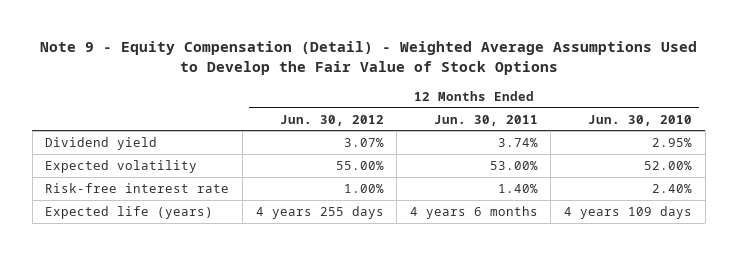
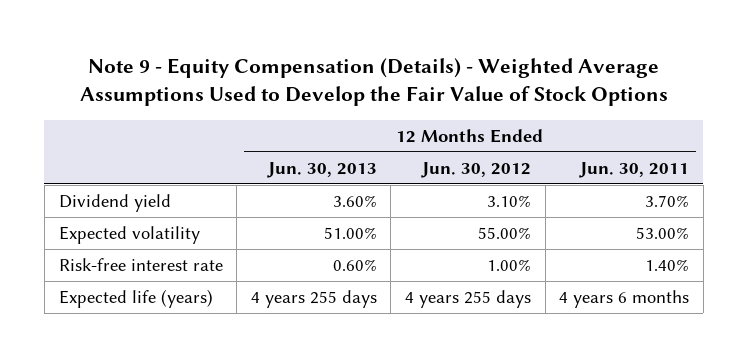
[39,41,697,75] Note 9 - Equity Compensation (Detail) - Weighted Average Assumptions Used to Develop the Fair Value of Stock Options -> [79,57,668,107] Note 9 - Equity Compensation (Details) - Weighted Average Assumptions Used to Develop the Fair Value of Stock Options
[588,114,693,126] Jun. 30, 2010 -> none
none -> [266,161,377,178] Jun. 30, 2013
[343,138,384,148] 3.07% -> [487,194,532,207] 3.10%
[497,138,538,148] 3.74% -> [645,194,690,207] 3.70%

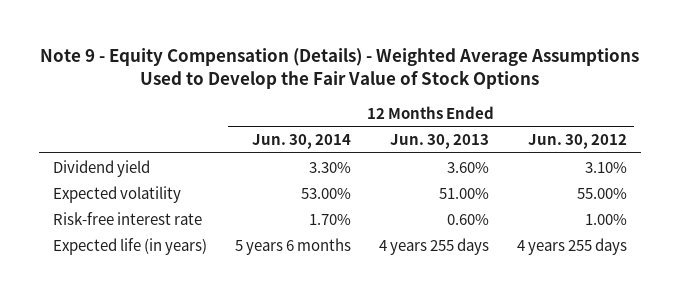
[579,161,690,178] Jun. 30, 2011 -> none
none -> [251,133,351,149] Jun. 30, 2014
[58,288,213,308] Expected life (years) -> [52,237,207,255] Expected life (in years)

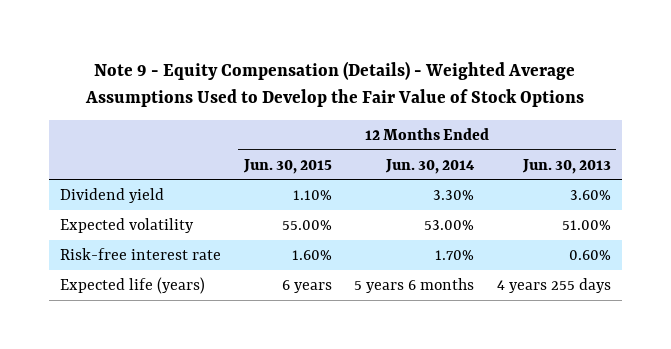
[527,133,627,149] Jun. 30, 2012 -> none
none -> [242,158,332,174] Jun. 30, 2015
[52,237,207,255] Expected life (in years) -> [60,276,206,294] Expected life (years)

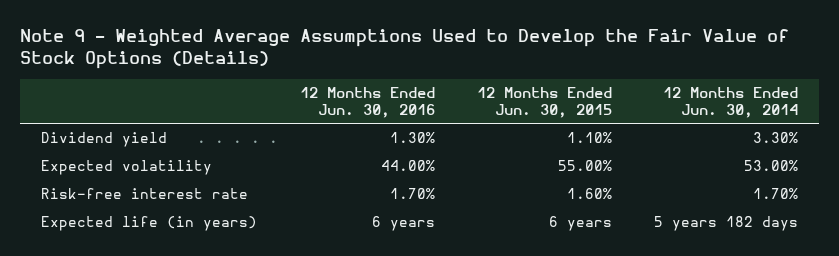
[85,60,585,107] Note 9 - Equity Compensation (Details) - Weighted Average Assumptions Used to Develop the Fair Value of Stock Options -> [20,29,790,70] Note 9 - Weighted Average Assumptions Used to Develop the Fair Value of Stock Options (Details)
[521,158,611,174] Jun. 30, 2013 -> none
none -> [299,86,435,118] 12 Months Ended Jun. 30, 2016
[60,276,206,294] Expected life (years) -> [41,216,258,232] Expected life (in years)
[354,277,475,293] 5 years 6 months -> [654,216,799,232] 5 years 182 days

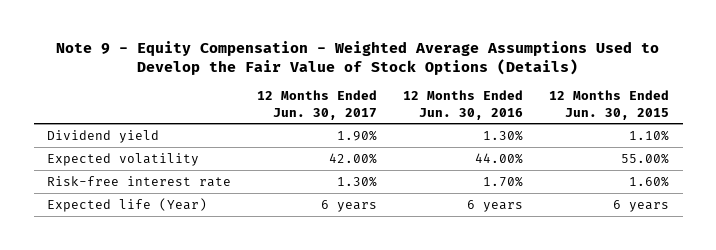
[20,29,790,70] Note 9 - Weighted Average Assumptions Used to Develop the Fair Value of Stock Options (Details) -> [56,40,660,76] Note 9 - Equity Compensation - Weighted Average Assumptions Used to Develop the Fair Value of Stock Options (Details)
[663,86,799,118] 12 Months Ended Jun. 30, 2014 -> none
none -> [256,90,377,120] 12 Months Ended Jun. 30, 2017
[41,216,258,232] Expected life (in years) -> [46,197,207,212] Expected life (Year)

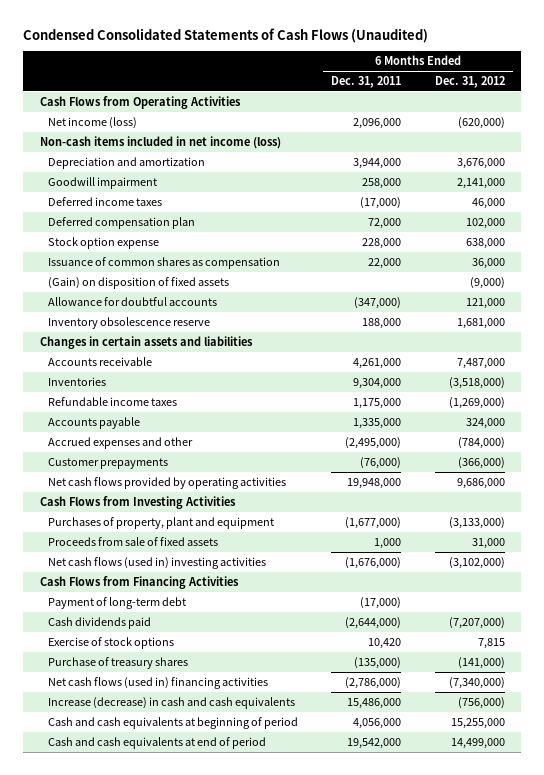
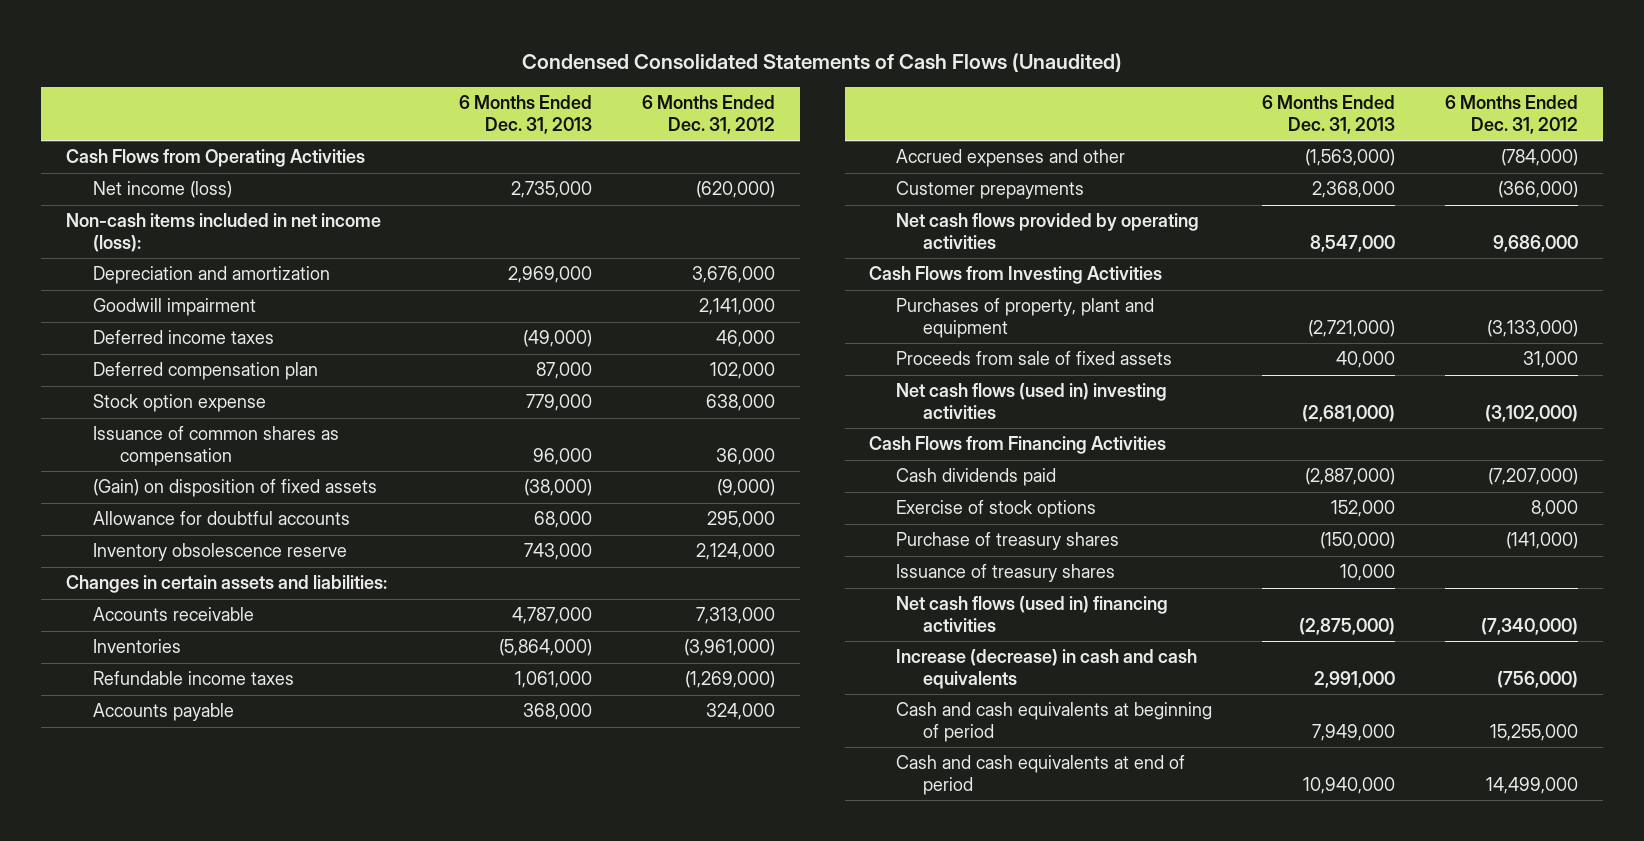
[331,76,402,89] Dec. 31, 2011 -> none
none -> [458,95,592,135] 6 Months Ended Dec. 31, 2013
[39,135,281,149] Non-cash items included in net income (loss) -> [66,213,382,253] Non-cash items included in net income (loss):
[465,297,505,309] 121,000 -> [706,511,775,529] 295,000
[456,317,505,329] 1,681,000 -> [695,543,775,561] 2,124,000
[39,335,253,349] Changes in certain assets and liabilities -> [66,575,388,594] Changes in certain assets and liabilities:
[456,357,505,369] 7,487,000 -> [695,607,775,625] 7,313,000
[448,376,505,389] (3,518,000) -> [683,639,775,657] (3,961,000)
[47,596,186,609] Payment of long-term debt -> none
[477,637,505,649] 7,815 -> [1531,500,1579,518] 8,000
none -> [896,564,1116,583] Issuance of treasury shares

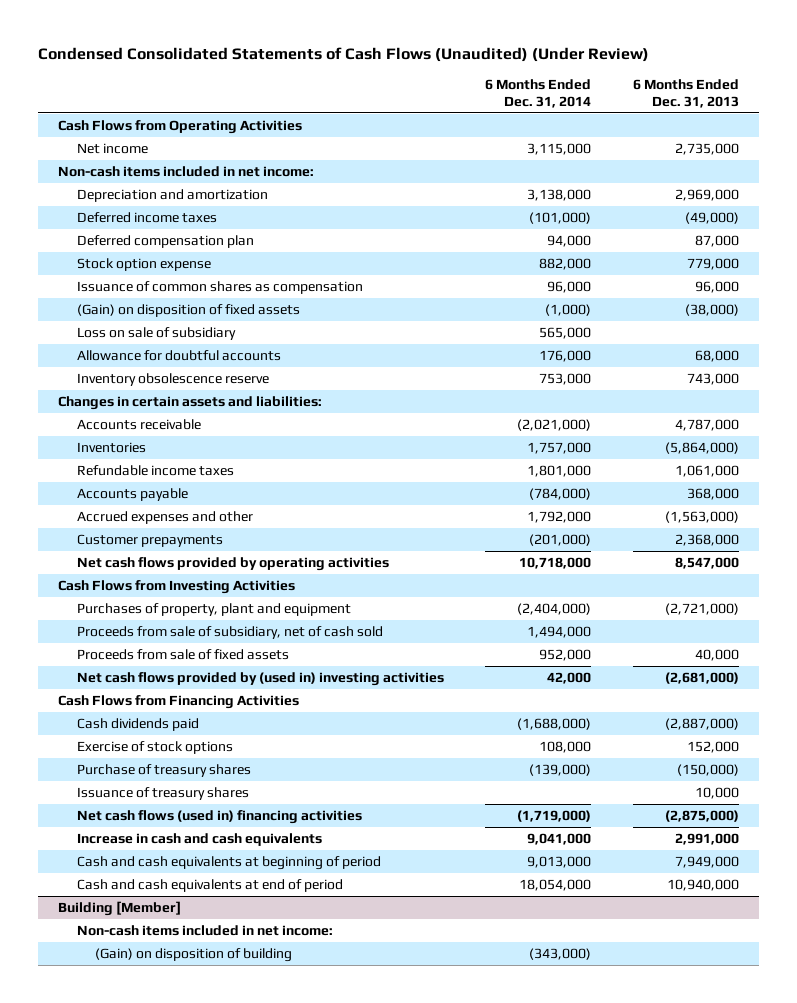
[522,53,1123,73] Condensed Consolidated Statements of Cash Flows (Unaudited) -> [37,47,649,63] Condensed Consolidated Statements of Cash Flows (Unaudited) (Under Review)
[641,95,775,135] 6 Months Ended Dec. 31, 2012 -> none
none -> [485,78,592,108] 6 Months Ended Dec. 31, 2014
[93,181,233,199] Net income (loss) -> [76,142,148,154] Net income
[66,213,382,253] Non-cash items included in net income (loss): -> [58,165,315,177] Non-cash items included in net income:
[93,298,257,317] Goodwill impairment -> none
none -> [76,326,236,340] Loss on sale of subsidiary
none -> [76,625,383,639] Proceeds from sale of subsidiary, net of cash sold
[896,383,1168,420] Net cash flows (used in) investing activities -> [76,671,444,686] Net cash flows provided by (used in) investing activities
[896,649,1198,690] Increase (decrease) in cash and cash equivalents -> [76,832,322,846] Increase in cash and cash equivalents
none -> [58,900,182,916] Building [Member]
none -> [76,924,333,936] Non-cash items included in net income:
none -> [95,947,293,962] (Gain) on disposition of building

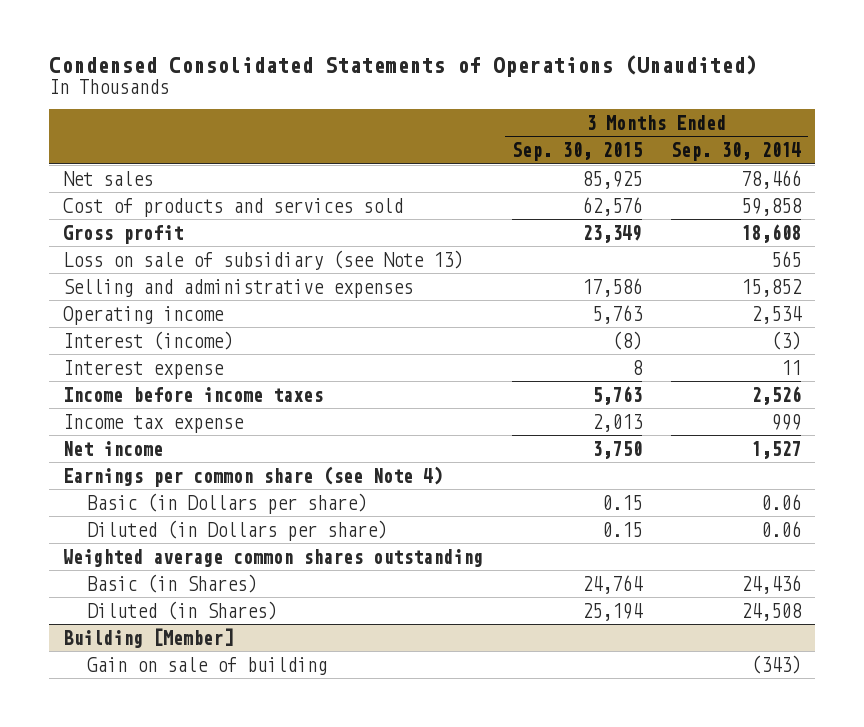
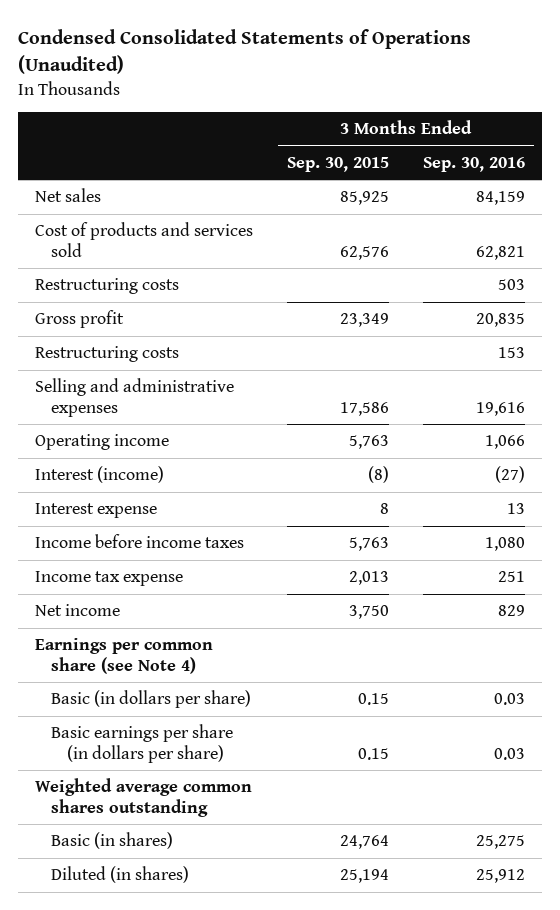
[670,142,801,162] Sep. 30, 2014 -> none
none -> [423,156,526,172] Sep. 30, 2016
none -> [34,278,179,295] Restructuring costs
[63,249,464,270] Loss on sale of subsidiary (see Note 13) -> none
none -> [34,346,179,363] Restructuring costs
[87,492,368,514] Basic (in Dollars per share) -> [50,690,251,709] Basic (in dollars per share)
[87,519,388,541] Diluted (in Dollars per share) -> [50,724,233,763] Basic earnings per share (in dollars per share)
[63,627,234,648] Building [Member] -> none
[87,656,328,675] Gain on sale of building -> none
[87,573,258,593] Basic (in Shares) -> [50,832,173,850] Basic (in shares)
[87,600,278,620] Diluted (in Shares) -> [50,866,189,884] Diluted (in shares)

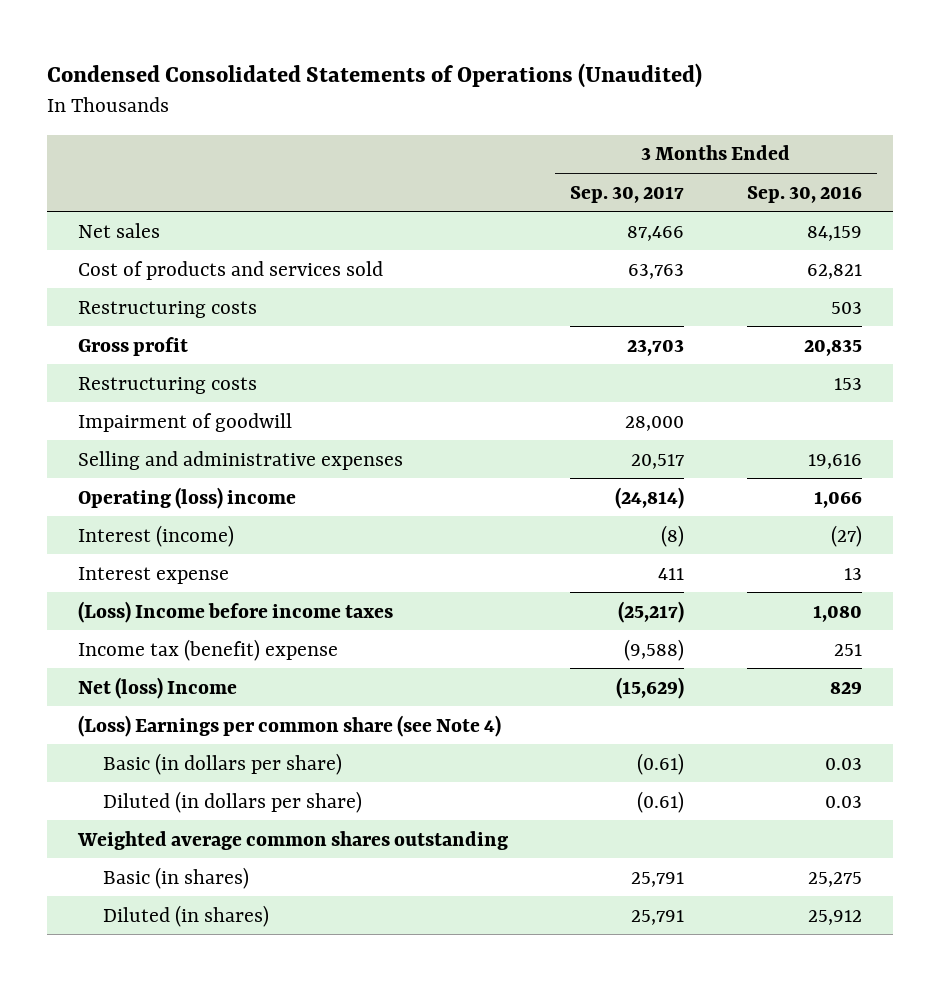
[286,156,389,172] Sep. 30, 2015 -> none
none -> [570,185,685,203] Sep. 30, 2017
none -> [77,412,292,432] Impairment of goodwill
[34,434,169,451] Operating income -> [77,486,296,509] Operating (loss) income
[34,534,244,549] Income before income taxes -> [77,600,393,623] (Loss) Income before income taxes
[34,571,183,587] Income tax expense -> [77,638,338,661] Income tax (benefit) expense
[34,604,120,617] Net income -> [77,676,237,699] Net (loss) Income
[34,638,213,674] Earnings per common share (see Note 4) -> [77,714,501,737] (Loss) Earnings per common share (see Note 4)
[50,724,233,763] Basic earnings per share (in dollars per share) -> [102,790,362,813] Diluted (in dollars per share)

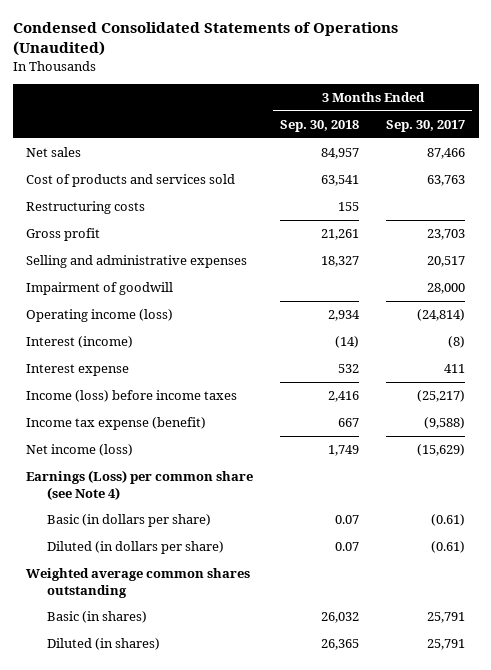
[746,185,862,203] Sep. 30, 2016 -> none
none -> [280,119,360,132] Sep. 30, 2018
[77,376,257,394] Restructuring costs -> none
[77,412,292,432] Impairment of goodwill -> [26,282,174,296] Impairment of goodwill
[77,486,296,509] Operating (loss) income -> [26,309,174,323] Operating income (loss)
[77,600,393,623] (Loss) Income before income taxes -> [26,390,238,403] Income (loss) before income taxes
[77,638,338,661] Income tax (benefit) expense -> [26,417,207,431] Income tax expense (benefit)
[77,676,237,699] Net (loss) Income -> [26,444,134,457] Net income (loss)
[77,714,501,737] (Loss) Earnings per common share (see Note 4) -> [26,470,254,500] Earnings (Loss) per common share (see Note 4)

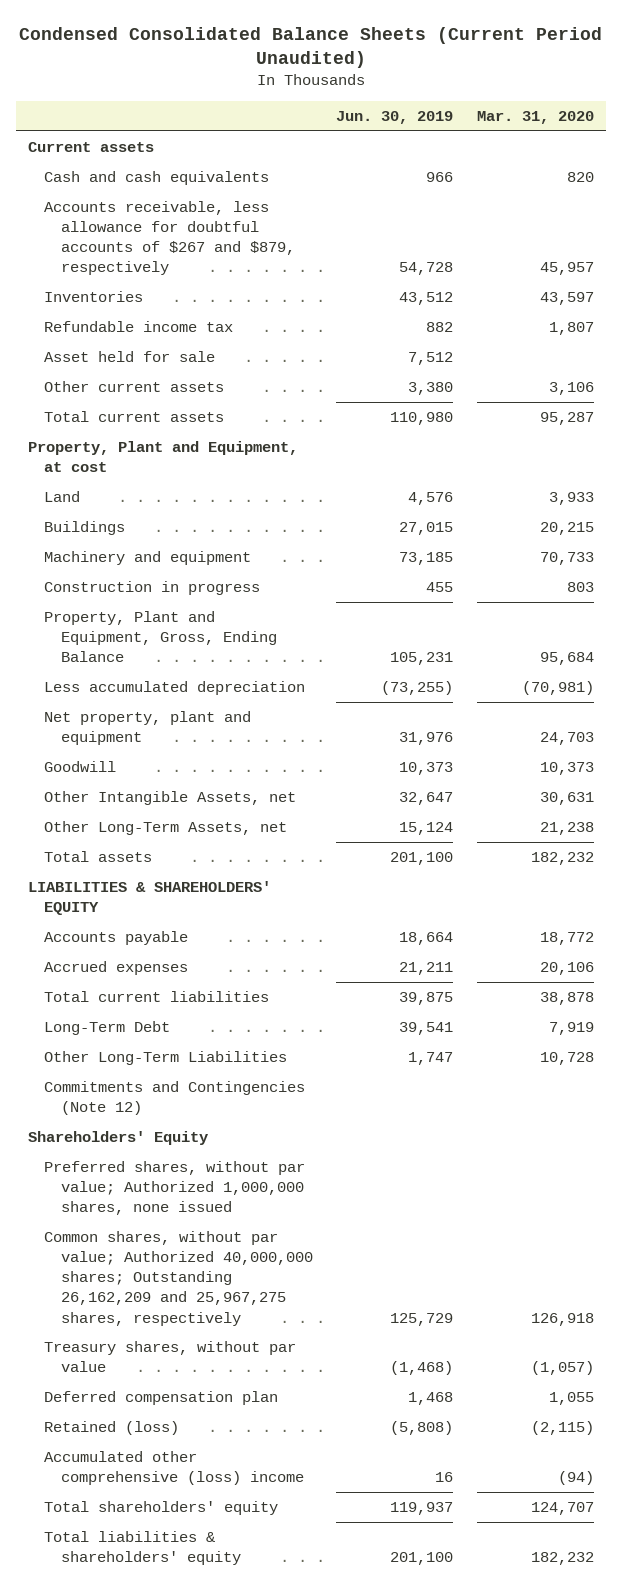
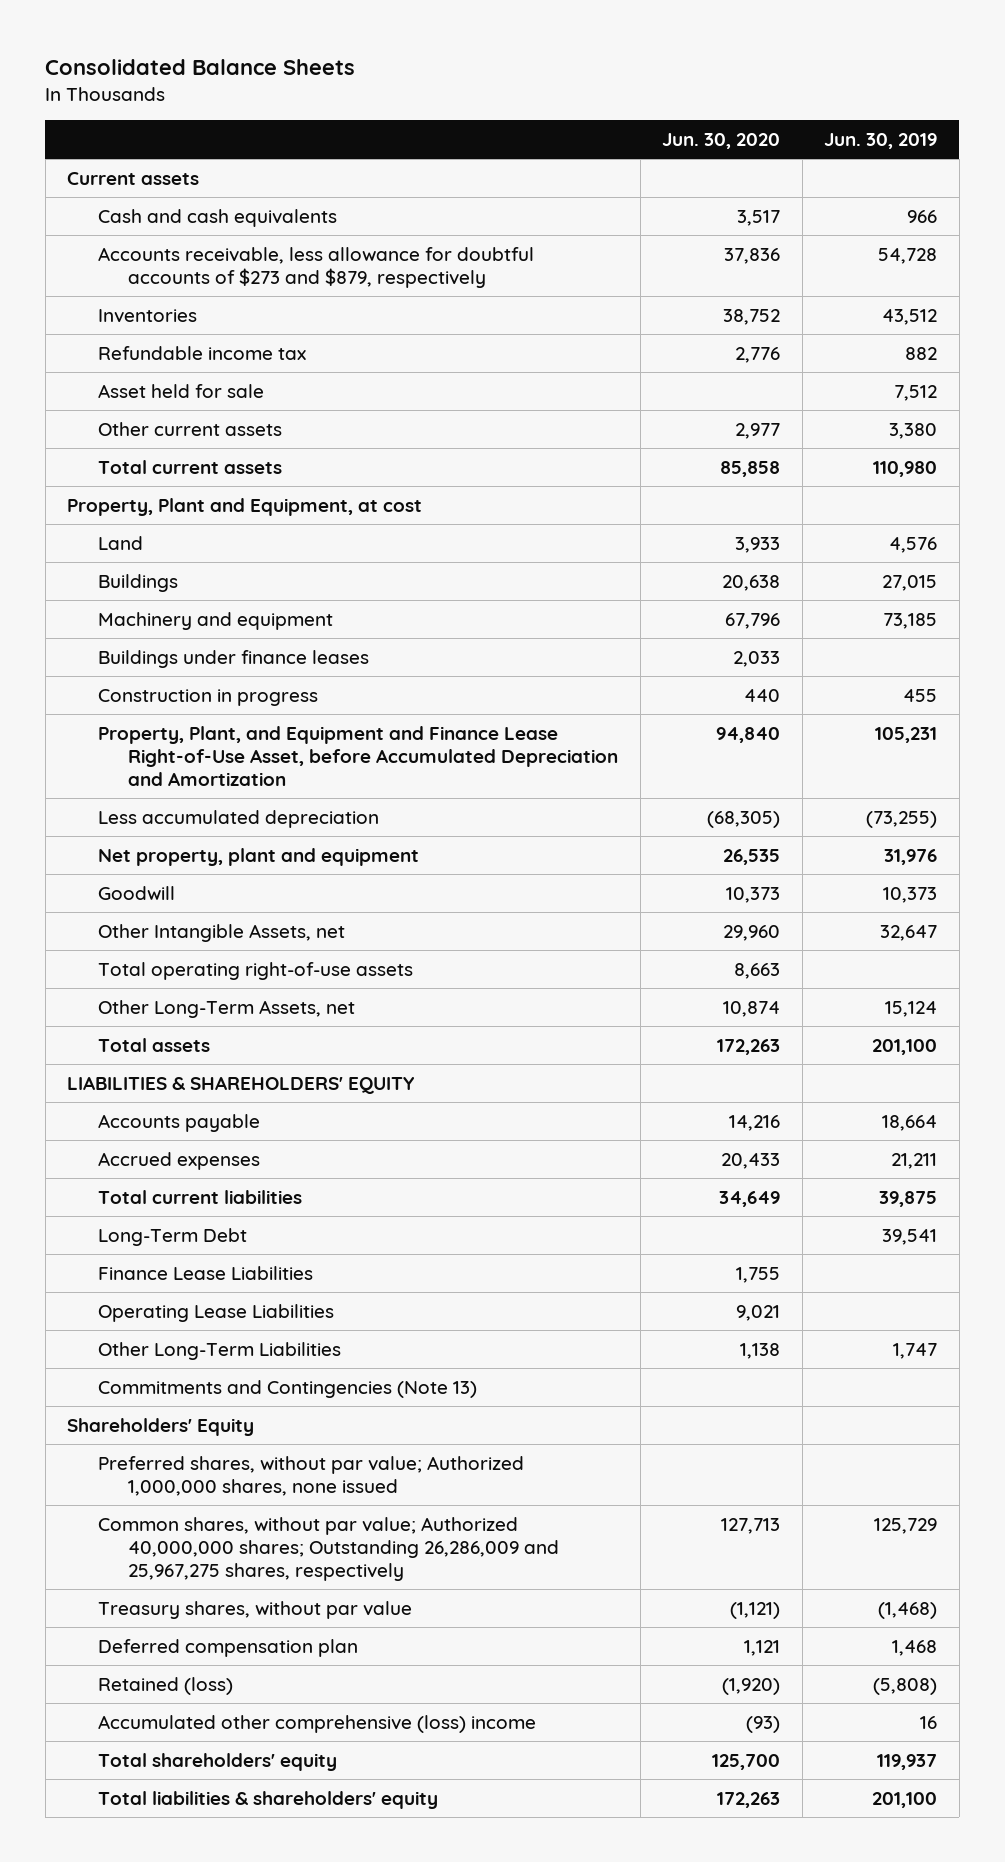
[18,27,602,69] Condensed Consolidated Balance Sheets (Current Period Unaudited) -> [45,59,356,76] Consolidated Balance Sheets
[476,110,594,124] Mar. 31, 2020 -> none
none -> [662,133,781,150] Jun. 30, 2020
[44,201,295,276] Accounts receivable, less allowance for doubtful accounts of $267 and $879, respectively -> [97,246,534,288] Accounts receivable, less allowance for doubtful accounts of $273 and $879, respectively
none -> [97,649,369,668] Buildings under finance leases
[44,611,277,663] Property, Plant and Equipment, Gross, Ending Balance -> [97,725,619,786] Property, Plant, and Equipment and Finance Lease Right-of-Use Asset, before Accumulated Depreciation and Amortization
none -> [97,961,413,980] Total operating right-of-use assets
none -> [97,1265,313,1280] Finance Lease Liabilities
none -> [97,1303,334,1322] Operating Lease Liabilities
[44,1081,306,1116] Commitments and Contingencies (Note 12) -> [97,1379,477,1398] Commitments and Contingencies (Note 13)
[44,1231,313,1326] Common shares, without par value; Authorized 40,000,000 shares; Outstanding 26,162,209 and 25,967,275 shares, respectively -> [97,1516,560,1581] Common shares, without par value; Authorized 40,000,000 shares; Outstanding 26,286,009 and 25,967,275 shares, respectively

